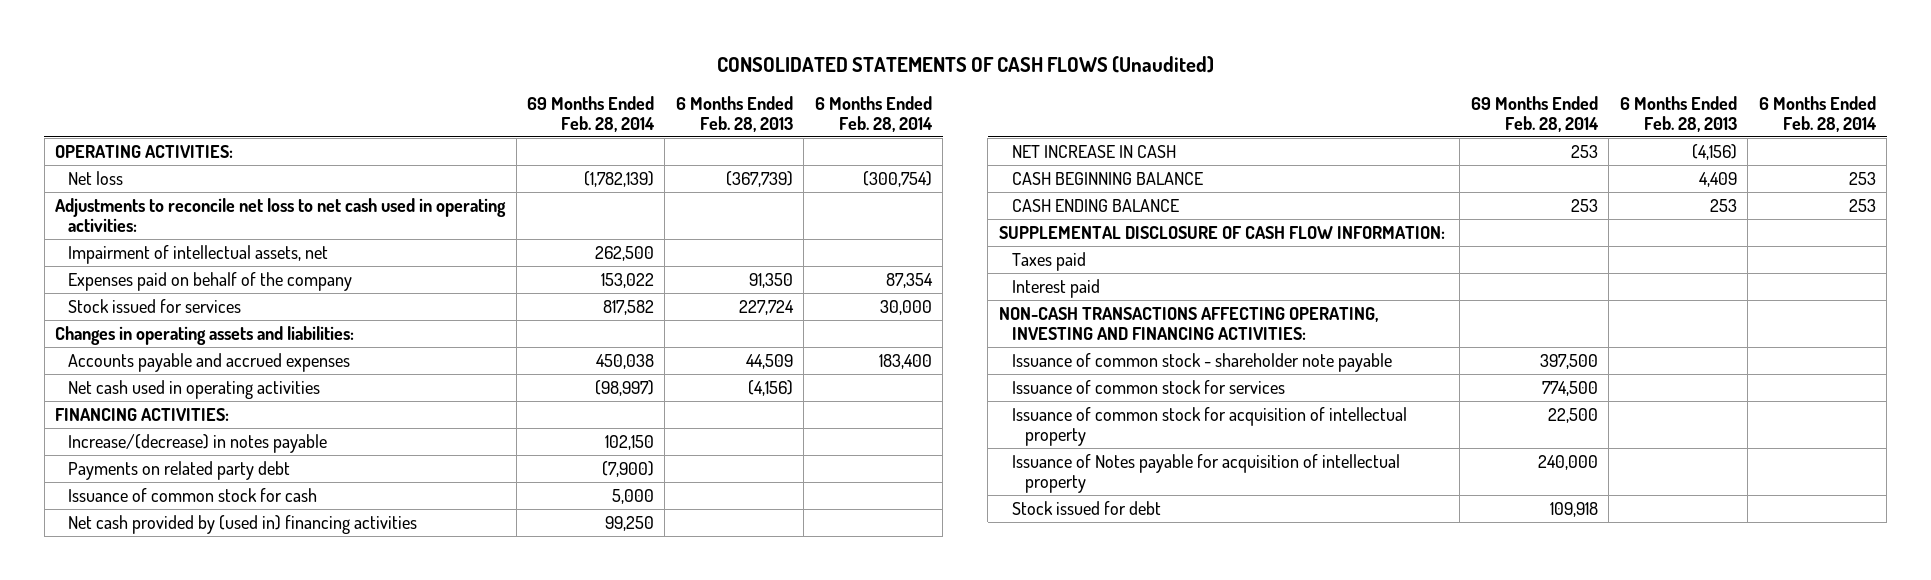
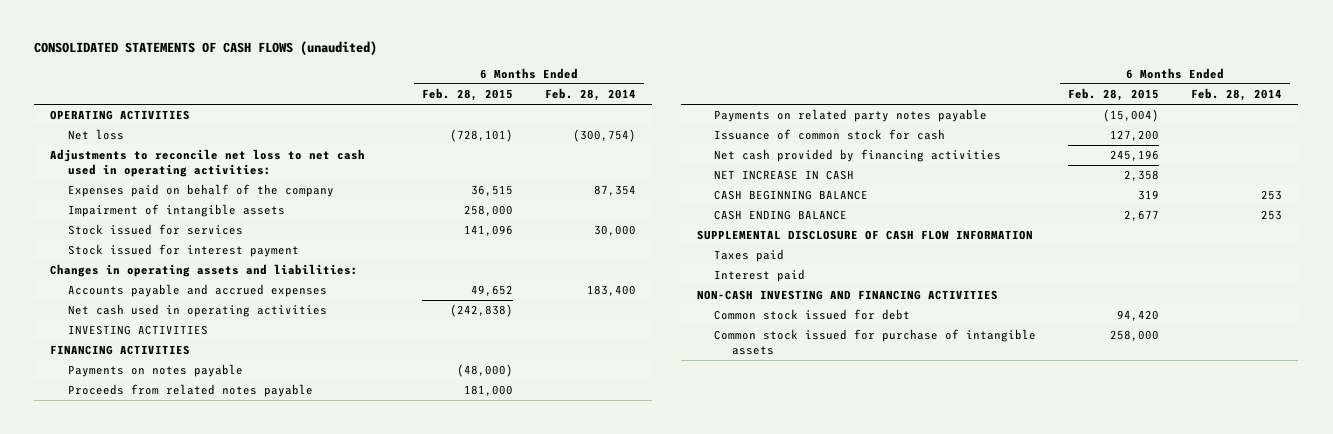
[717,55,1215,73] CONSOLIDATED STATEMENTS OF CASH FLOWS (Unaudited) -> [34,40,378,55] CONSOLIDATED STATEMENTS OF CASH FLOWS (unaudited)
[527,95,656,133] 69 Months Ended Feb. 28, 2014 -> none
[675,95,793,133] 6 Months Ended Feb. 28, 2013 -> none
none -> [421,88,513,102] Feb. 28, 2015
[55,144,234,158] OPERATING ACTIVITIES: -> [50,110,191,121] OPERATING ACTIVITIES
[67,244,328,264] Impairment of intellectual assets, net -> none
none -> [67,204,285,218] Impairment of intangible assets
none -> [67,244,299,258] Stock issued for interest payment
[67,433,327,453] Increase/(decrease) in notes payable -> none
none -> [67,325,208,336] INVESTING ACTIVITIES
[55,407,230,421] FINANCING ACTIVITIES: -> [50,345,191,356] FINANCING ACTIVITIES
none -> [67,364,243,378] Payments on notes payable
none -> [67,384,313,398] Proceeds from related notes payable
[67,460,290,480] Payments on related party debt -> [714,109,988,123] Payments on related party notes payable
[67,514,417,534] Net cash provided by (used in) financing activities -> [714,149,1002,163] Net cash provided by financing activities
[998,225,1445,239] SUPPLEMENTAL DISCLOSURE OF CASH FLOW INFORMATION: -> [696,230,1033,241] SUPPLEMENTAL DISCLOSURE OF CASH FLOW INFORMATION
[1011,379,1285,394] Issuance of common stock for services -> none
[1011,453,1400,494] Issuance of Notes payable for acquisition of intellectual property -> none
[1011,500,1161,515] Stock issued for debt -> none
[998,306,1378,341] NON-CASH TRANSACTIONS AFFECTING OPERATING, INVESTING AND FINANCING ACTIVITIES: -> [696,290,998,301] NON-CASH INVESTING AND FINANCING ACTIVITIES
[1011,352,1392,372] Issuance of common stock - shareholder note payable -> [714,309,911,321] Common stock issued for debt
[1011,406,1407,447] Issuance of common stock for acquisition of intellectual property -> [714,329,1037,355] Common stock issued for purchase of intangible assets

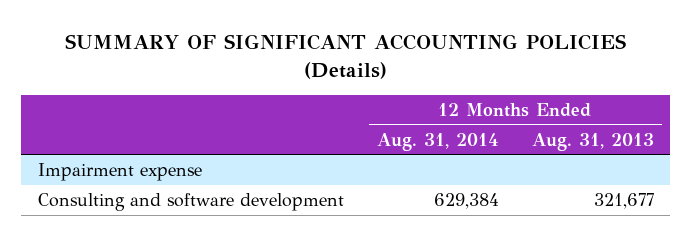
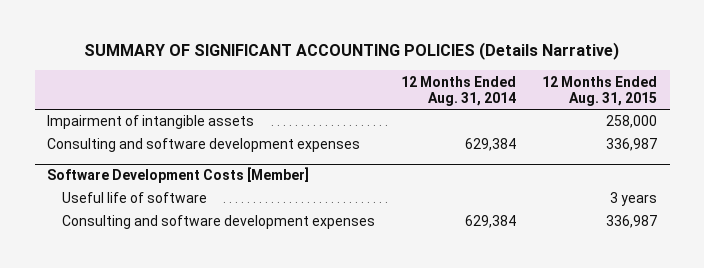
[64,34,626,79] SUMMARY OF SIGNIFICANT ACCOUNTING POLICIES (Details) -> [84,42,620,61] SUMMARY OF SIGNIFICANT ACCOUNTING POLICIES (Details Narrative)
[531,132,654,151] Aug. 31, 2013 -> none
none -> [541,75,657,107] 12 Months Ended Aug. 31, 2015
[37,163,202,182] Impairment expense -> [47,115,255,130] Impairment of intangible assets
[37,193,344,212] Consulting and software development -> [47,138,361,153] Consulting and software development expenses
none -> [47,167,310,184] Software Development Costs [Member]
none -> [61,192,207,204] Useful life of software
none -> [61,215,375,230] Consulting and software development expenses

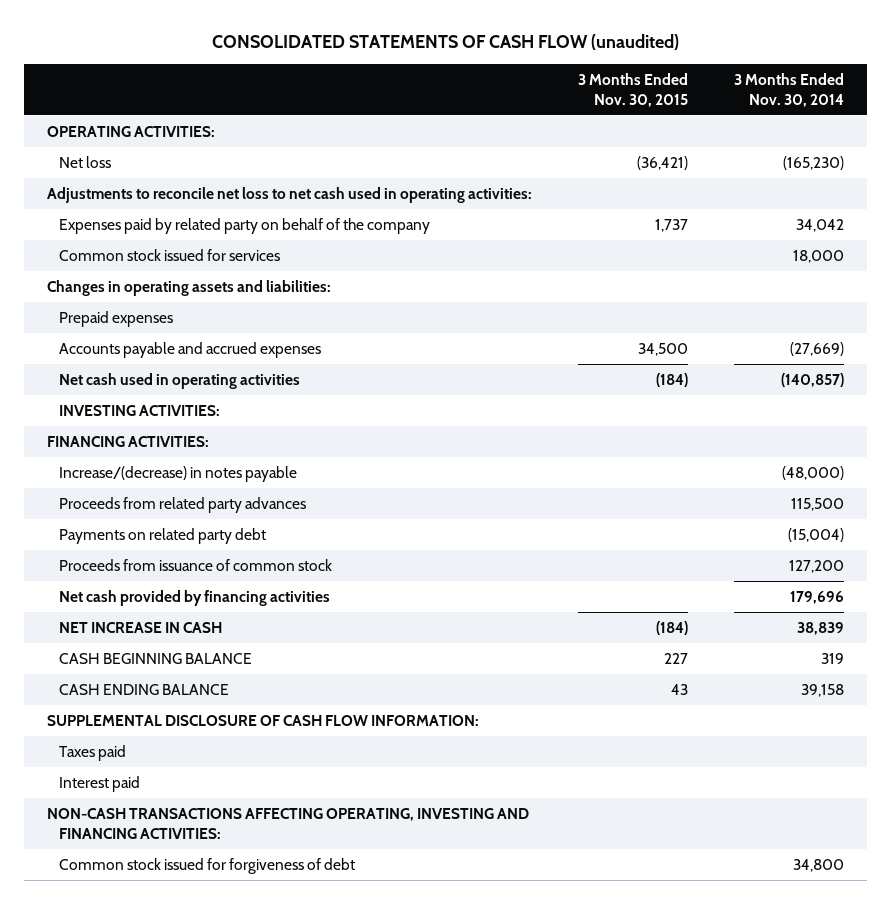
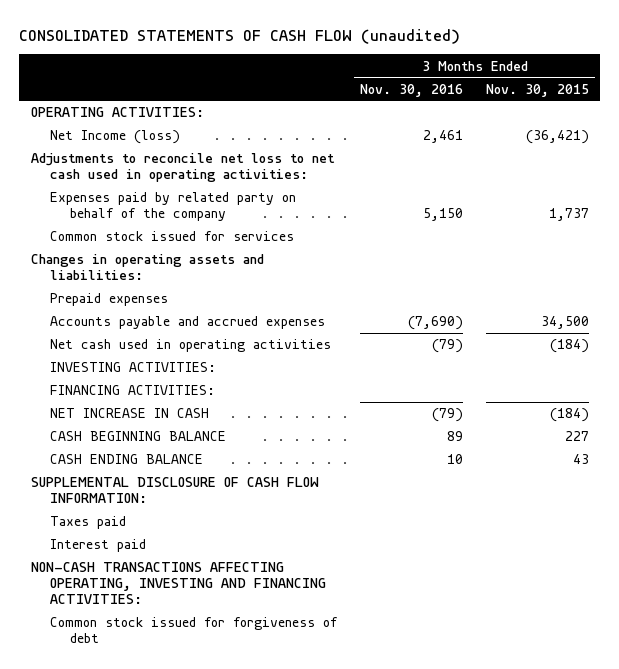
[733,73,844,107] 3 Months Ended Nov. 30, 2014 -> none
none -> [360,83,464,97] Nov. 30, 2016
[58,156,111,169] Net loss -> [50,130,181,145] Net Income (loss)
[58,466,297,483] Increase/(decrease) in notes payable -> none
[58,497,306,514] Proceeds from related party advances -> none
[58,528,266,545] Payments on related party debt -> none
[58,559,332,572] Proceeds from issuance of common stock -> none
[58,590,330,607] Net cash provided by financing activities -> none

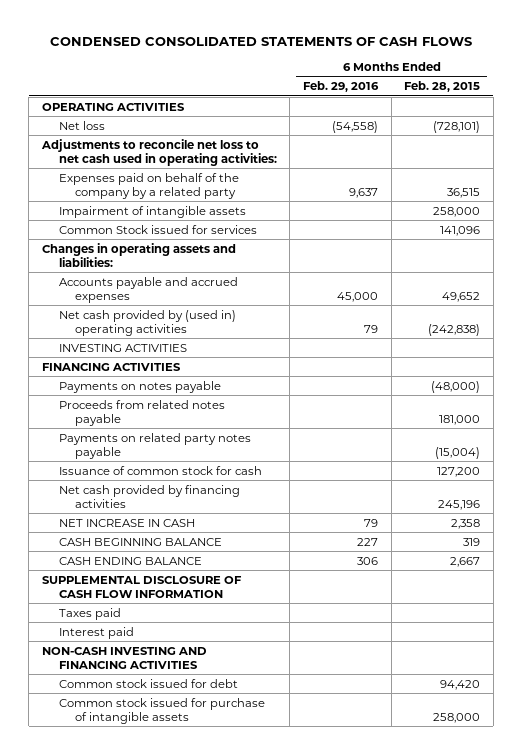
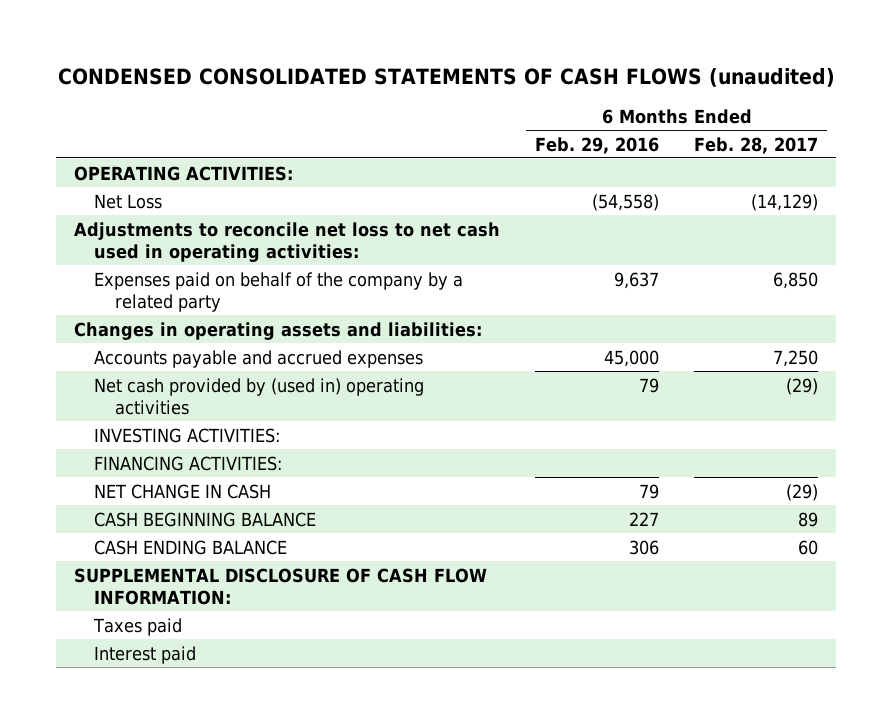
[49,37,472,47] CONDENSED CONSOLIDATED STATEMENTS OF CASH FLOWS -> [57,68,835,88] CONDENSED CONSOLIDATED STATEMENTS OF CASH FLOWS (unaudited)
[404,81,481,93] Feb. 28, 2015 -> none
none -> [694,136,819,154] Feb. 28, 2017
[41,102,185,111] OPERATING ACTIVITIES -> [73,165,293,181] OPERATING ACTIVITIES:
[58,120,105,130] Net loss -> [94,193,163,209] Net Loss
[58,205,246,218] Impairment of intangible assets -> none
[58,224,257,234] Common Stock issued for services -> none
[41,362,181,371] FINANCING ACTIVITIES -> none
[58,380,221,393] Payments on notes payable -> none
[58,399,225,426] Proceeds from related notes payable -> none
[58,432,251,459] Payments on related party notes payable -> none
[58,465,262,475] Issuance of common stock for cash -> none
[58,343,187,352] INVESTING ACTIVITIES -> [94,427,281,443] INVESTING ACTIVITIES:
[58,484,240,508] Net cash provided by financing activities -> [94,455,283,471] FINANCING ACTIVITIES:
[58,518,195,527] NET INCREASE IN CASH -> [94,483,272,499] NET CHANGE IN CASH
[41,575,242,598] SUPPLEMENTAL DISCLOSURE OF CASH FLOW INFORMATION -> [73,567,487,606] SUPPLEMENTAL DISCLOSURE OF CASH FLOW INFORMATION:
[41,646,207,669] NON-CASH INVESTING AND FINANCING ACTIVITIES -> none
[58,678,238,688] Common stock issued for debt -> none
[58,697,265,724] Common stock issued for purchase of intangible assets -> none

